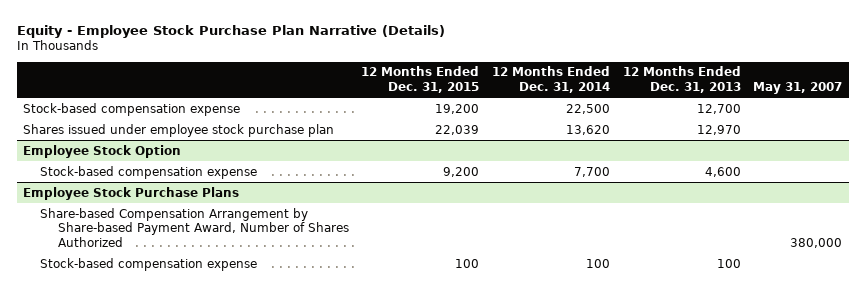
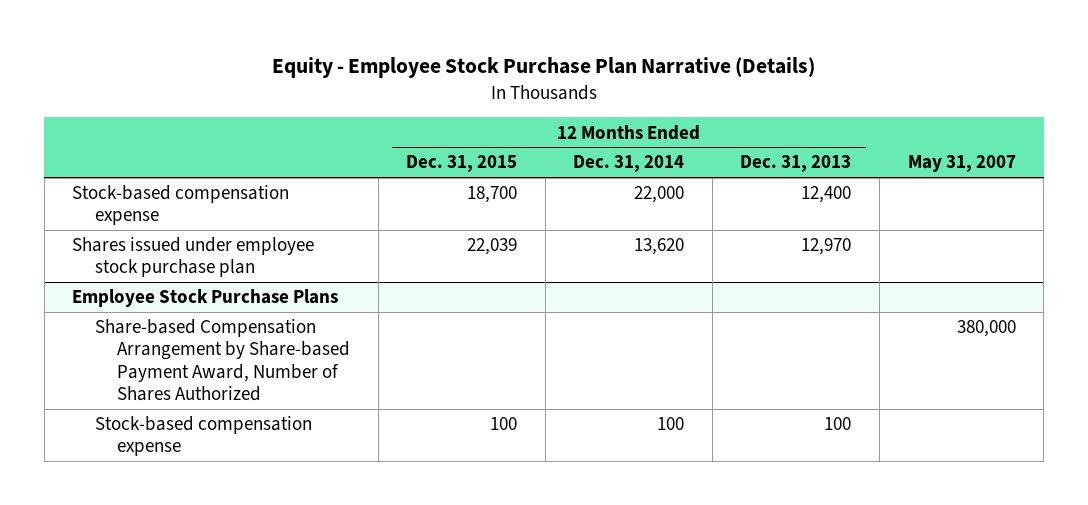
[435,103,480,114] 19,200 -> [467,186,518,204] 18,700
[566,103,611,114] 22,500 -> [634,186,685,204] 22,000
[696,103,741,114] 12,700 -> [801,186,852,204] 12,400
[23,144,182,158] Employee Stock Option -> none
[40,165,258,179] Stock-based compensation expense -> none

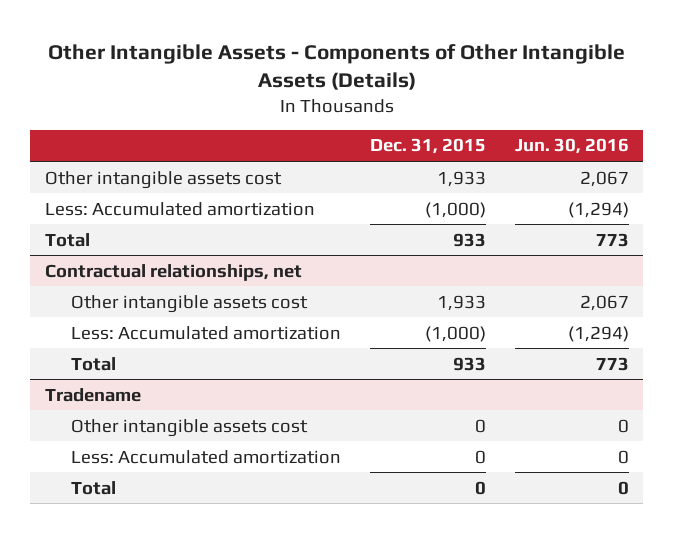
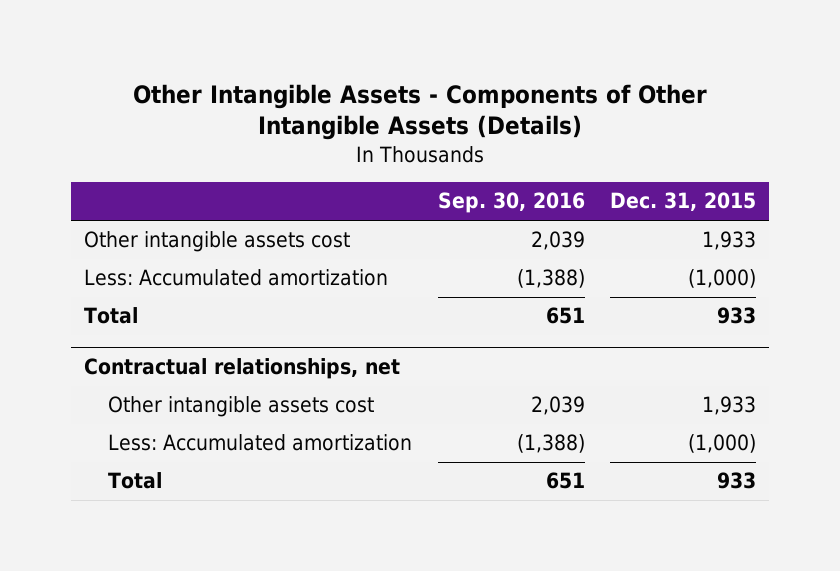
[514,138,629,155] Jun. 30, 2016 -> none
none -> [437,192,585,214] Sep. 30, 2016
[44,387,141,402] Tradename -> none
[70,418,308,437] Other intangible assets cost -> none
[70,449,341,464] Less: Accumulated amortization -> none
[70,480,116,495] Total -> none

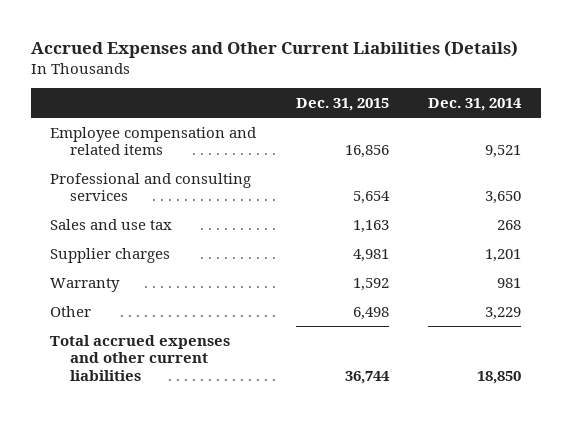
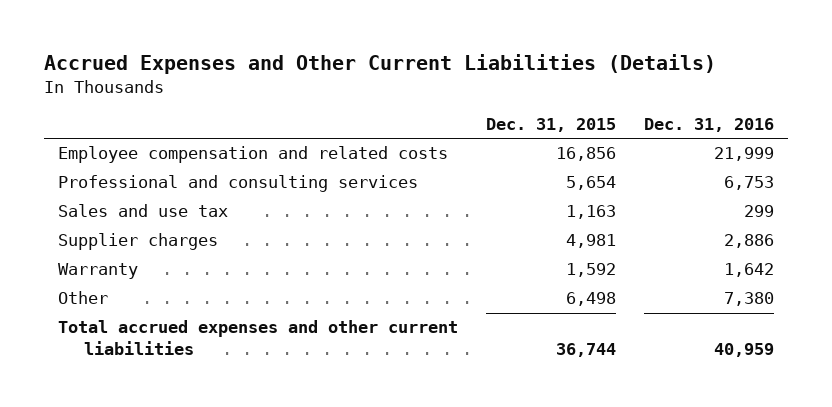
[428,98,523,112] Dec. 31, 2014 -> none
none -> [644,117,775,132] Dec. 31, 2016
[50,126,257,156] Employee compensation and related items -> [58,146,449,164] Employee compensation and related costs

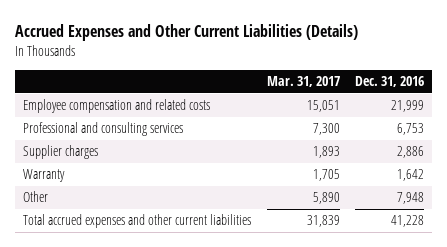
[486,117,617,132] Dec. 31, 2015 -> none
none -> [266,76,340,88] Mar. 31, 2017
[58,204,229,218] Sales and use tax -> none
[724,292,775,307] 7,380 -> [397,192,425,205] 7,948
[714,342,775,357] 40,959 -> [391,215,425,228] 41,228

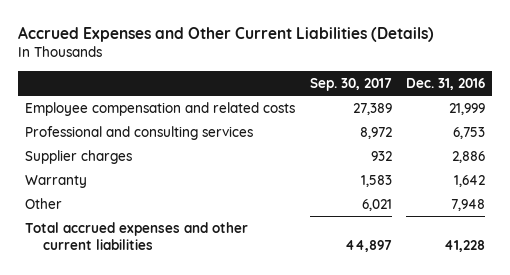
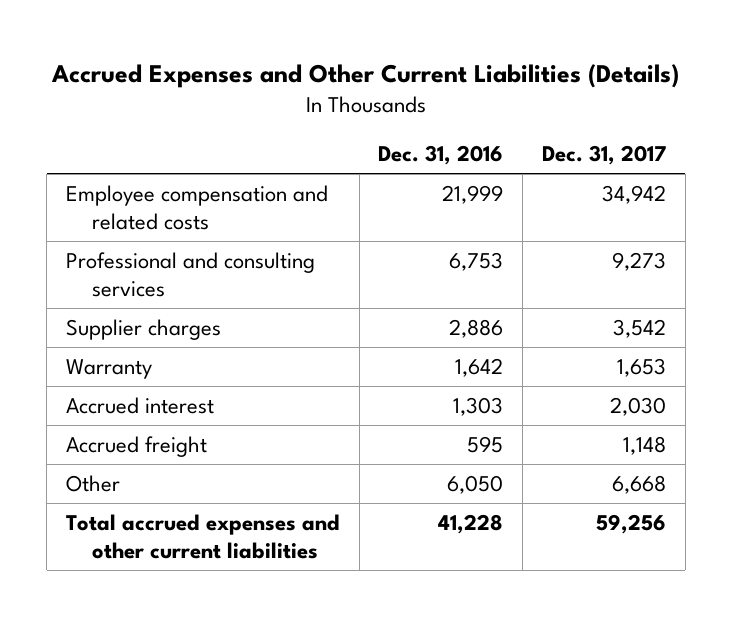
[309,77,392,91] Sep. 30, 2017 -> none
none -> [541,145,666,166] Dec. 31, 2017
none -> [66,396,215,414] Accrued interest
none -> [66,435,208,457] Accrued freight
[450,198,485,211] 7,948 -> [447,474,504,494] 6,050

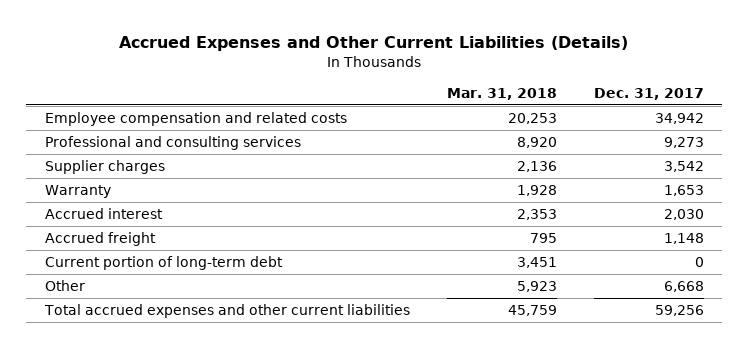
[378,145,504,166] Dec. 31, 2016 -> none
none -> [446,87,557,100] Mar. 31, 2018
none -> [44,256,283,271] Current portion of long-term debt

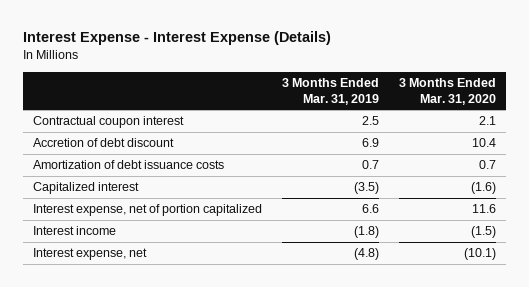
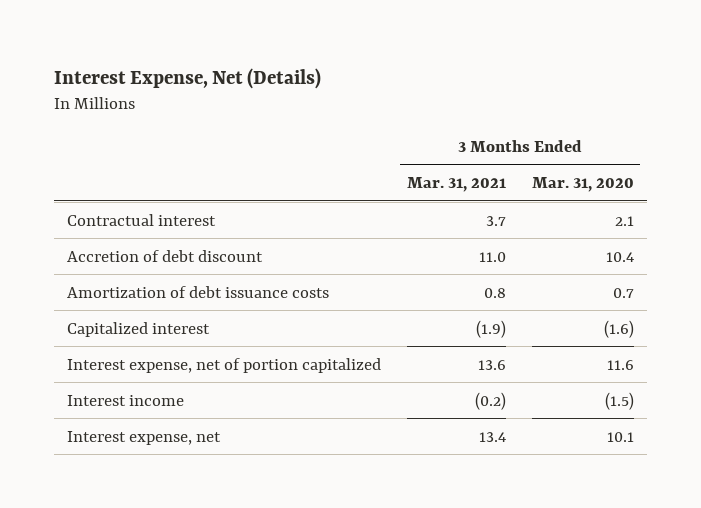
[22,31,331,46] Interest Expense - Interest Expense (Details) -> [54,67,322,89] Interest Expense, Net (Details)
[281,77,379,105] 3 Months Ended Mar. 31, 2019 -> none
none -> [406,176,506,192] Mar. 31, 2021
[32,116,184,129] Contractual coupon interest -> [67,213,217,226] Contractual interest
[463,248,496,261] (10.1) -> [606,431,634,442] 10.1

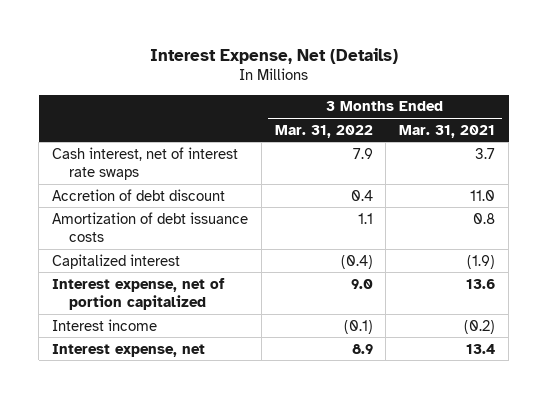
[531,176,634,192] Mar. 31, 2020 -> none
none -> [274,124,373,138] Mar. 31, 2022
[67,213,217,226] Contractual interest -> [51,146,238,180] Cash interest, net of interest rate swaps

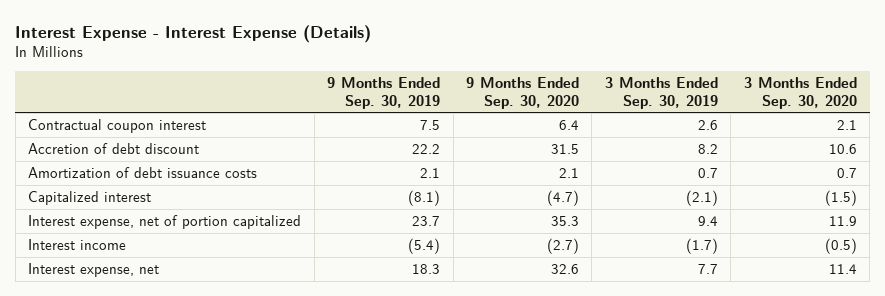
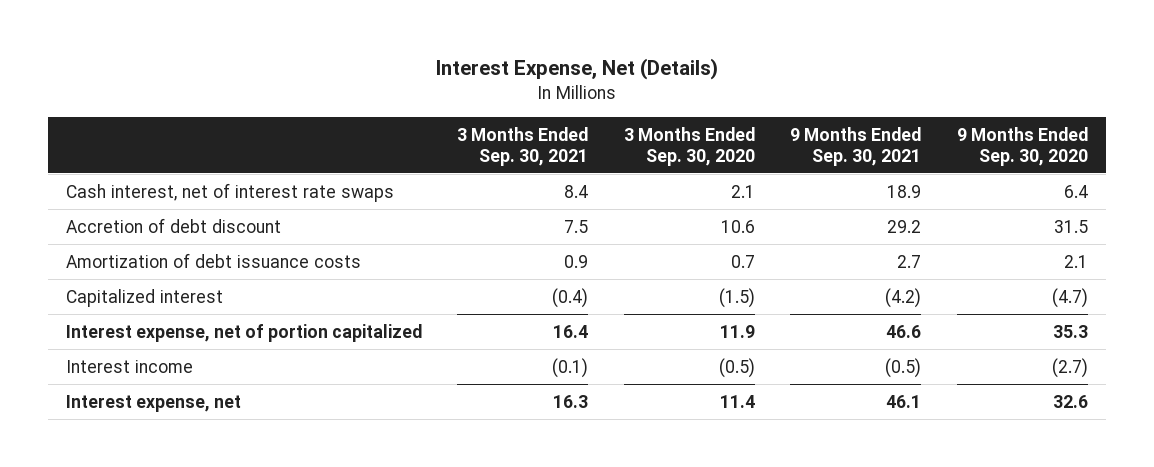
[15,24,372,43] Interest Expense - Interest Expense (Details) -> [435,58,718,81] Interest Expense, Net (Details)
[327,77,441,109] 9 Months Ended Sep. 30, 2019 -> none
[604,77,718,109] 3 Months Ended Sep. 30, 2019 -> none
none -> [457,126,589,166] 3 Months Ended Sep. 30, 2021
none -> [790,126,922,166] 9 Months Ended Sep. 30, 2021
[28,118,207,133] Contractual coupon interest -> [65,182,394,202] Cash interest, net of interest rate swaps

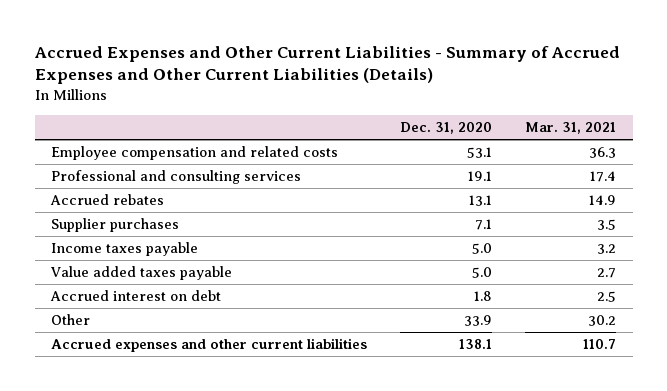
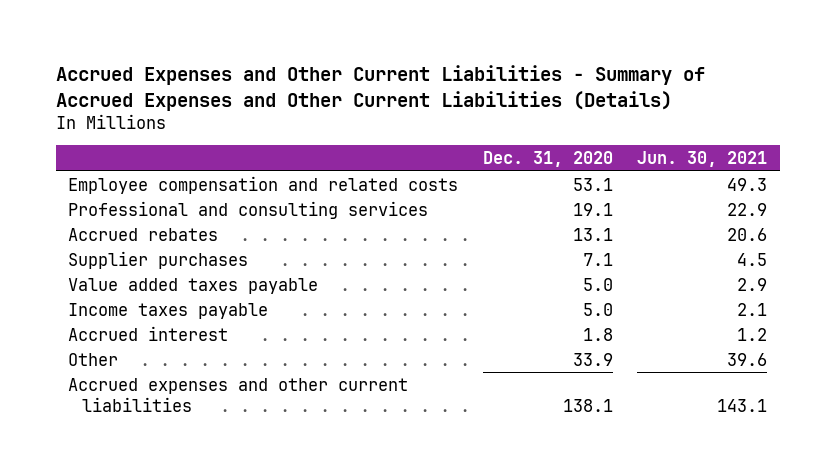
[525,122,617,135] Mar. 31, 2021 -> none
none -> [637,151,768,168] Jun. 30, 2021
[51,242,199,257] Income taxes payable -> [68,302,269,319] Income taxes payable
[50,290,222,302] Accrued interest on debt -> [68,325,229,341] Accrued interest

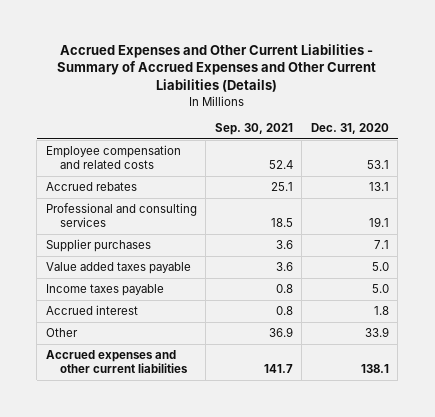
[637,151,768,168] Jun. 30, 2021 -> none
none -> [214,123,293,136] Sep. 30, 2021
[68,200,429,219] Professional and consulting services -> [45,203,197,228] Professional and consulting services

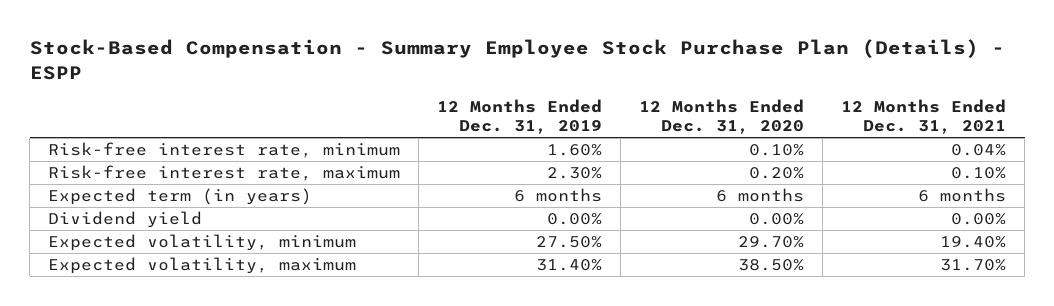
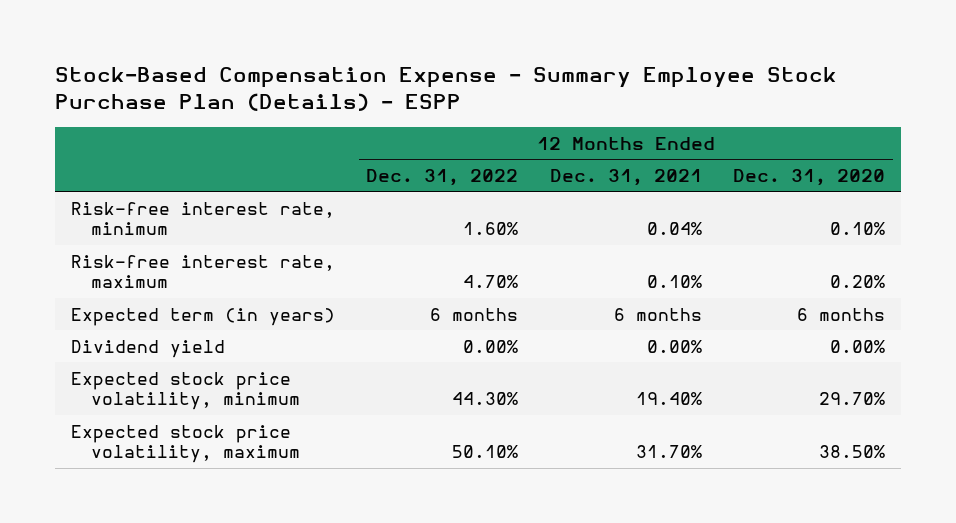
[29,39,1005,80] Stock-Based Compensation - Summary Employee Stock Purchase Plan (Details) - ESPP -> [55,67,838,112] Stock-Based Compensation Expense - Summary Employee Stock Purchase Plan (Details) - ESPP
[437,98,603,135] 12 Months Ended Dec. 31, 2019 -> none
none -> [366,168,519,186] Dec. 31, 2022
[48,234,357,252] Expected volatility, minimum -> [70,371,301,411] Expected stock price volatility, minimum
[48,257,357,275] Expected volatility, maximum -> [70,424,301,464] Expected stock price volatility, maximum

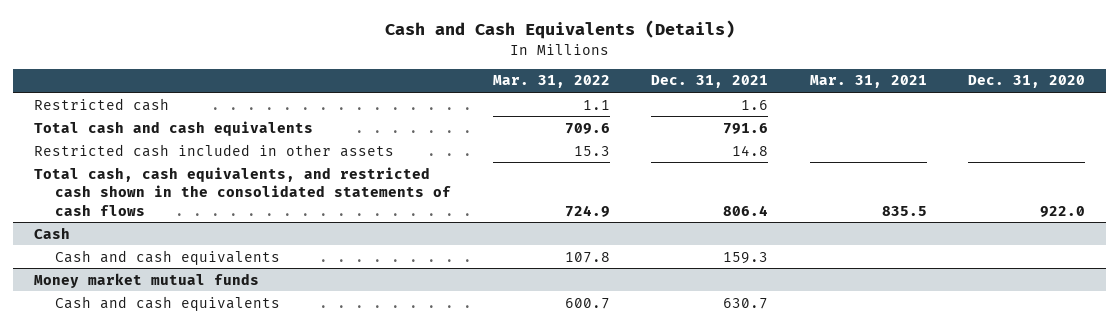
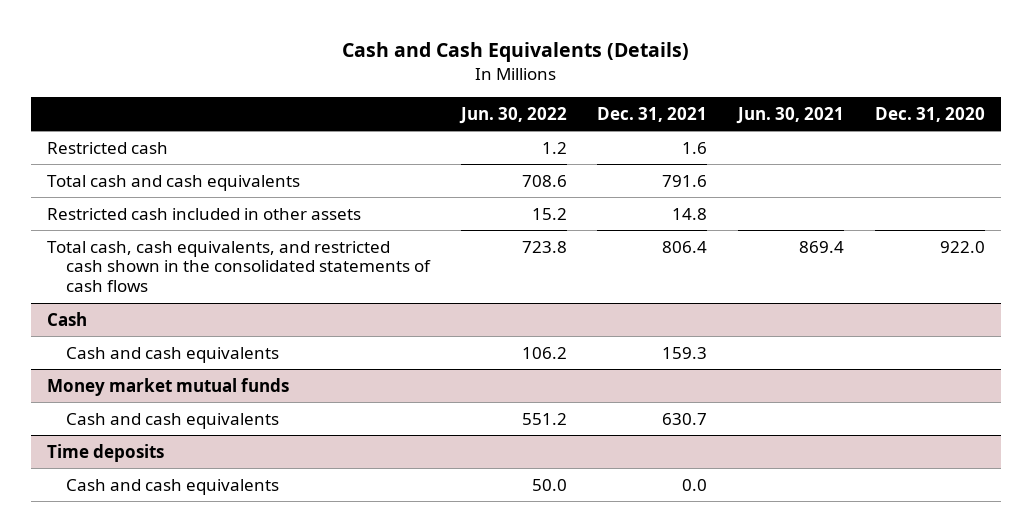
[492,75,610,89] Mar. 31, 2022 -> none
[809,75,927,89] Mar. 31, 2021 -> none
none -> [458,106,567,124] Jun. 30, 2022
none -> [736,106,845,124] Jun. 30, 2021
none -> [46,443,164,462] Time deposits
none -> [65,478,279,495] Cash and cash equivalents

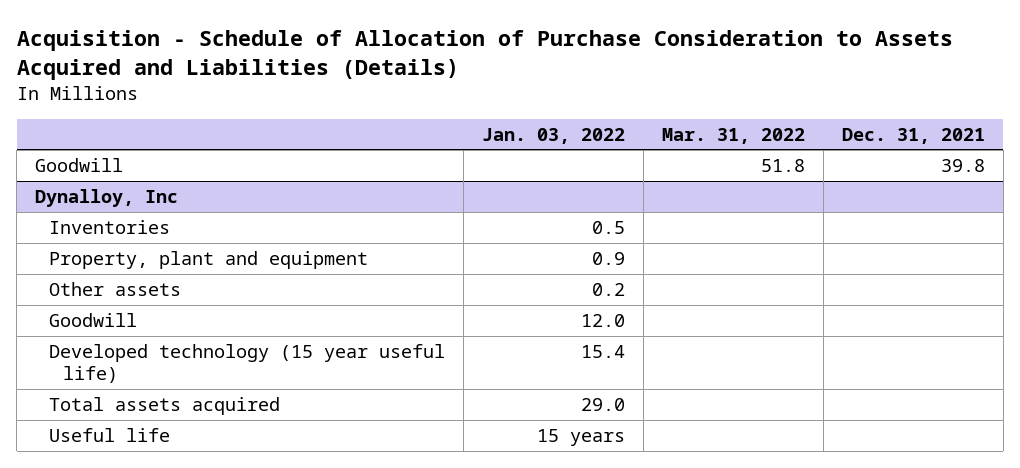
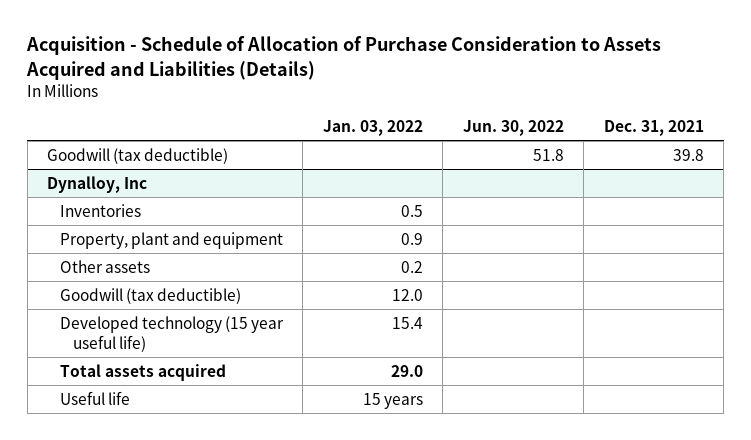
[661,127,805,144] Mar. 31, 2022 -> none
none -> [462,120,564,137] Jun. 30, 2022
[35,158,124,173] Goodwill -> [47,147,229,164] Goodwill (tax deductible)
[49,313,138,328] Goodwill -> [59,287,241,304] Goodwill (tax deductible)

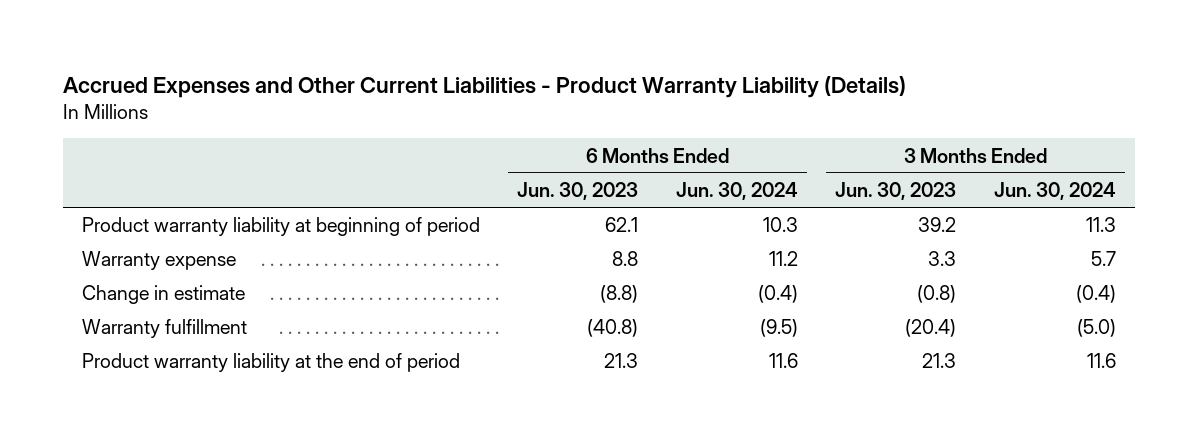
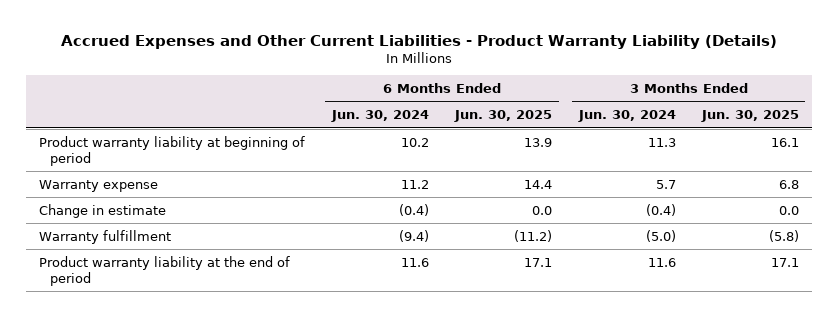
[517,181,639,200] Jun. 30, 2023 -> none
[835,181,957,200] Jun. 30, 2023 -> none
none -> [454,110,553,123] Jun. 30, 2025
none -> [700,110,799,123] Jun. 30, 2025
[762,217,798,233] 10.3 -> [400,137,429,147] 10.2
[759,319,798,338] (9.5) -> [398,229,429,242] (9.4)

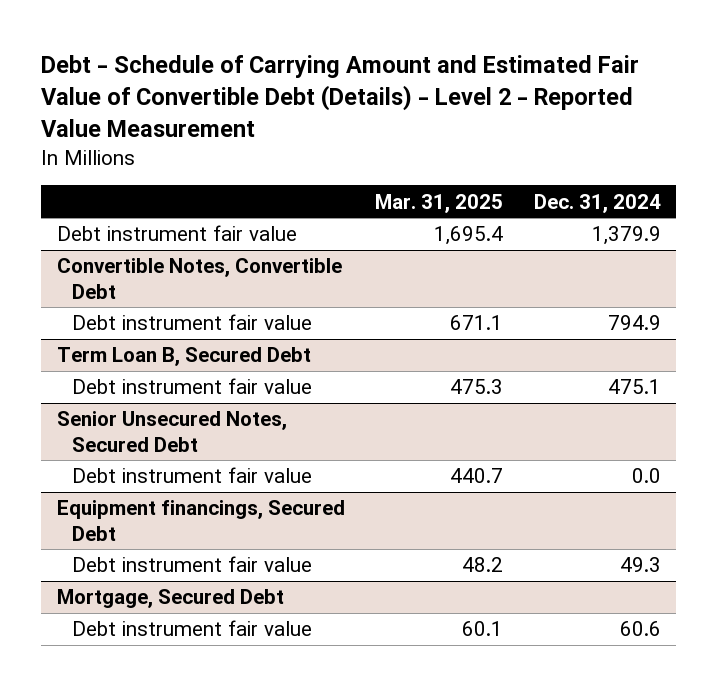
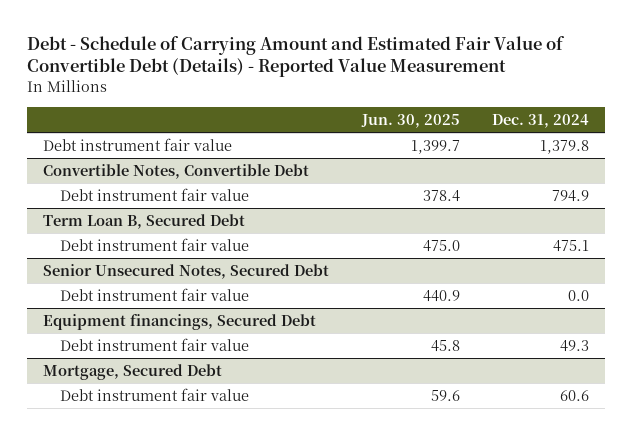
[41,55,640,138] Debt - Schedule of Carrying Amount and Estimated Fair Value of Convertible Debt (Details) - Level 2 - Reported Value Measurement -> [27,35,566,78] Debt - Schedule of Carrying Amount and Estimated Fair Value of Convertible Debt (Details) - Reported Value Measurement
[375,193,504,213] Mar. 31, 2025 -> none
none -> [360,113,460,128] Jun. 30, 2025
[592,226,662,246] 1,379.9 -> [539,140,589,155] 1,379.8

